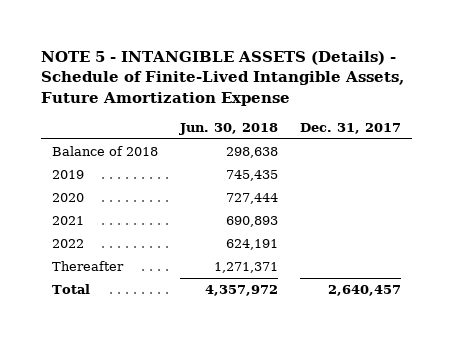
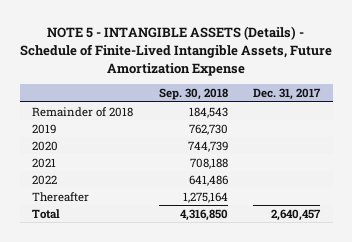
[178,123,278,136] Jun. 30, 2018 -> none
none -> [158,88,228,101] Sep. 30, 2018
[52,146,159,157] Balance of 2018 -> [32,106,134,117] Remainder of 2018

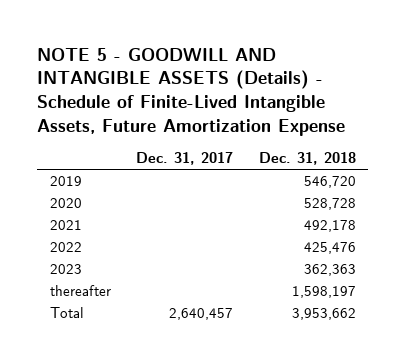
[20,26,333,76] NOTE 5 - INTANGIBLE ASSETS (Details) - Schedule of Finite-Lived Intangible Assets, Future Amortization Expense -> [37,47,346,136] NOTE 5 - GOODWILL AND INTANGIBLE ASSETS (Details) - Schedule of Finite-Lived Intangible Assets, Future Amortization Expense
[158,88,228,101] Sep. 30, 2018 -> none
none -> [258,152,356,166] Dec. 31, 2018
[32,106,134,117] Remainder of 2018 -> none
none -> [49,264,82,275] 2023
[32,191,90,202] Thereafter -> [49,285,111,297] thereafter

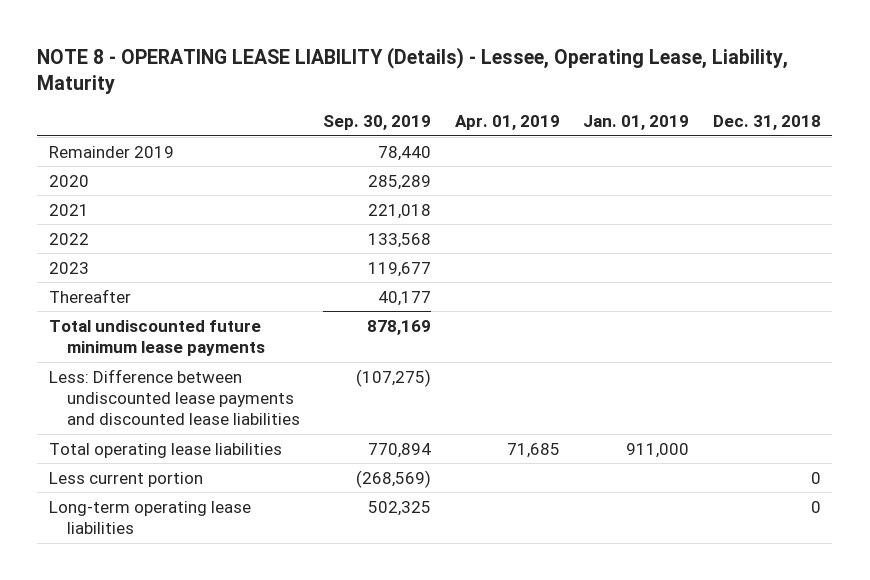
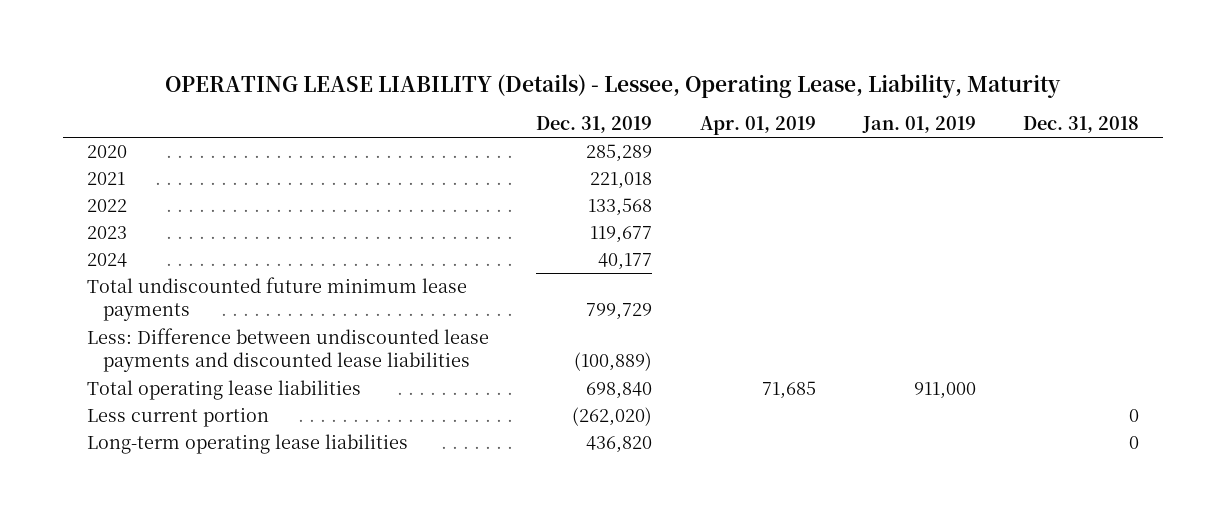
[37,46,789,94] NOTE 8 - OPERATING LEASE LIABILITY (Details) - Lessee, Operating Lease, Liability, Maturity -> [165,73,1062,98] OPERATING LEASE LIABILITY (Details) - Lessee, Operating Lease, Liability, Maturity
[323,115,432,131] Sep. 30, 2019 -> none
none -> [536,116,653,134] Dec. 31, 2019
[49,145,175,158] Remainder 2019 -> none
[49,288,132,303] Thereafter -> [87,253,128,268] 2024

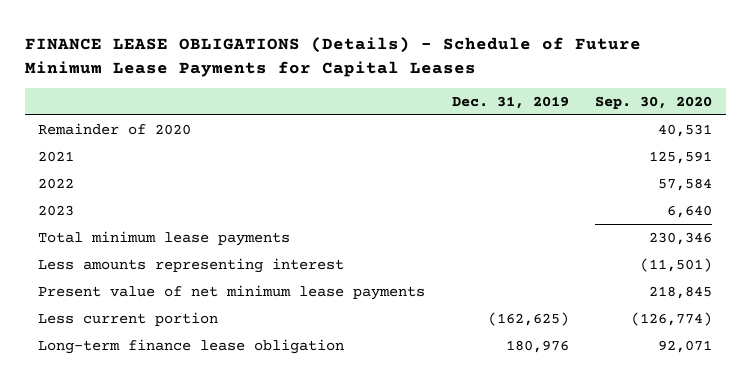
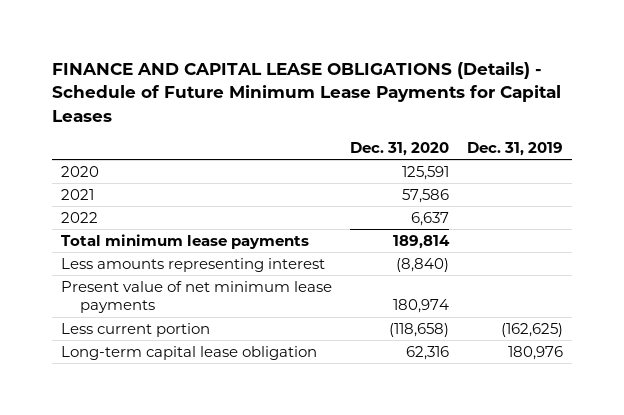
[24,36,641,77] FINANCE LEASE OBLIGATIONS (Details) - Schedule of Future Minimum Lease Payments for Capital Leases -> [51,62,561,122] FINANCE AND CAPITAL LEASE OBLIGATIONS (Details) - Schedule of Future Minimum Lease Payments for Capital Leases
[595,95,713,109] Sep. 30, 2020 -> none
none -> [350,142,450,157] Dec. 31, 2020
[38,122,192,135] Remainder of 2020 -> none
none -> [60,165,99,177] 2020
[38,204,75,216] 2023 -> none
[38,338,345,354] Long-term finance lease obligation -> [60,345,317,360] Long-term capital lease obligation

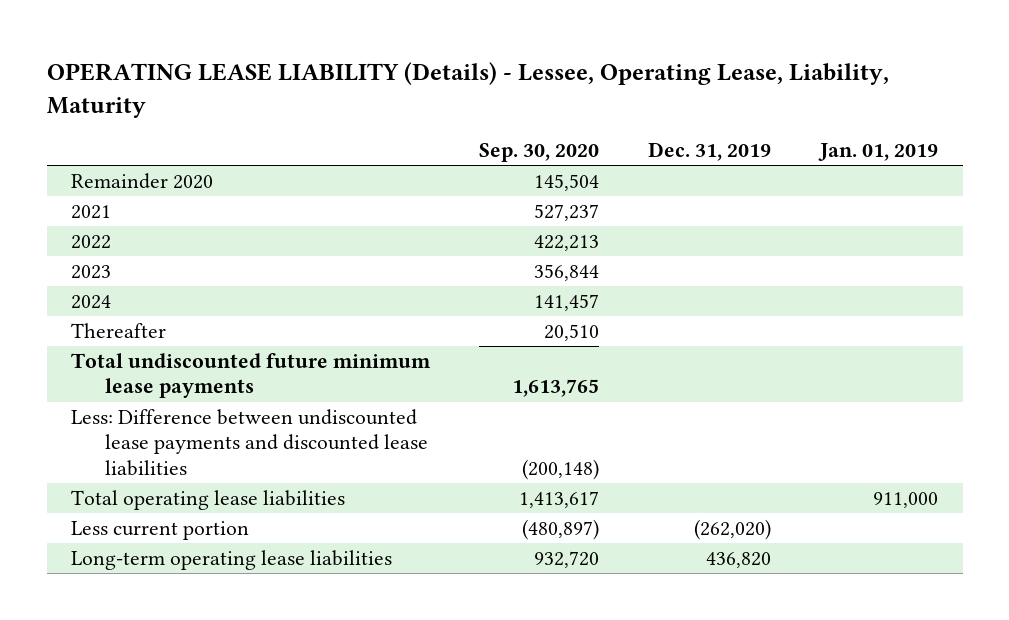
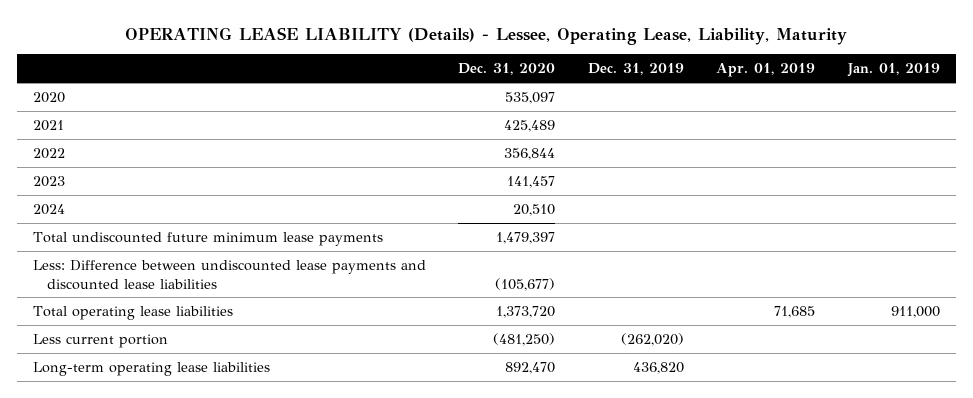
[479,142,600,162] Sep. 30, 2020 -> none
none -> [458,63,556,76] Dec. 31, 2020
none -> [716,63,816,78] Apr. 01, 2019
[71,173,214,190] Remainder 2020 -> [33,92,66,104] 2020
[71,323,167,339] Thereafter -> none

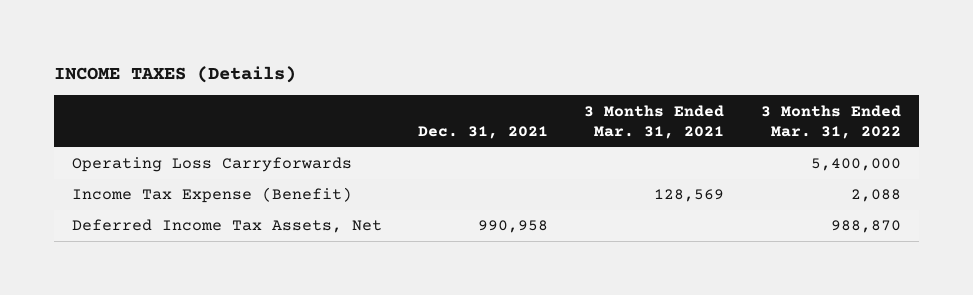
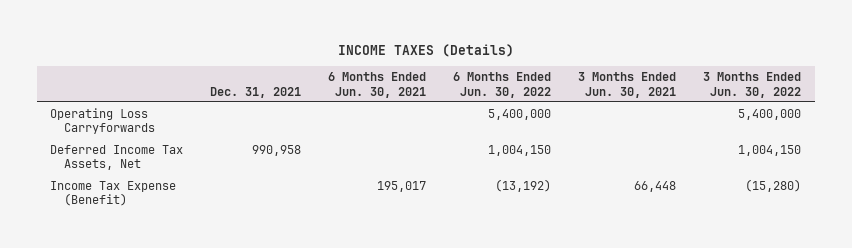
[584,104,725,139] 3 Months Ended Mar. 31, 2021 -> none
[760,104,901,139] 3 Months Ended Mar. 31, 2022 -> none
none -> [328,71,427,98] 6 Months Ended Jun. 30, 2021
none -> [453,71,552,98] 6 Months Ended Jun. 30, 2022
none -> [578,71,677,98] 3 Months Ended Jun. 30, 2021
none -> [703,71,802,98] 3 Months Ended Jun. 30, 2022
[71,187,352,204] Income Tax Expense (Benefit) -> [50,180,177,207] Income Tax Expense (Benefit)

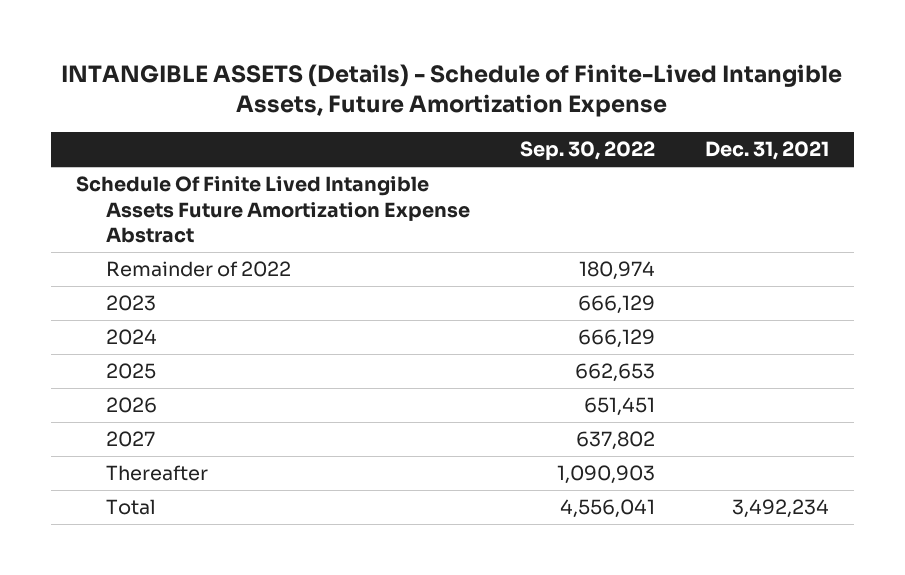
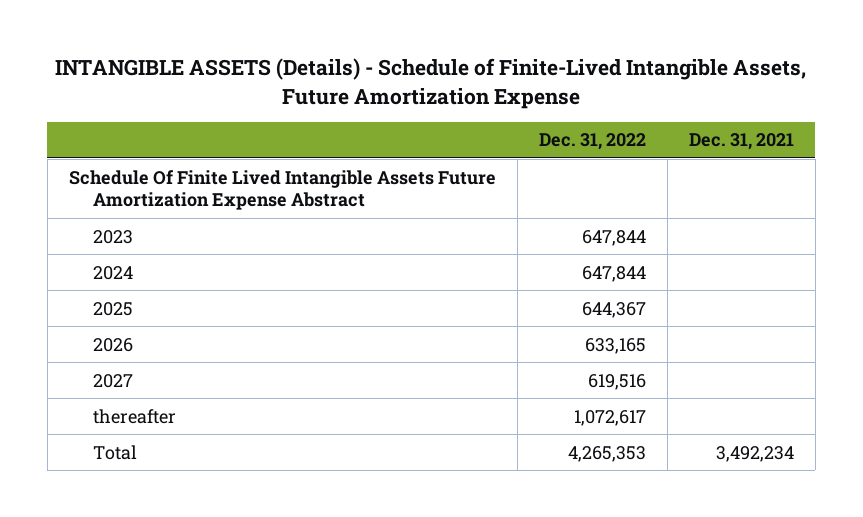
[519,141,655,161] Sep. 30, 2022 -> none
none -> [538,133,646,151] Dec. 31, 2022
[105,261,291,278] Remainder of 2022 -> none
[105,465,208,482] Thereafter -> [92,408,176,424] thereafter

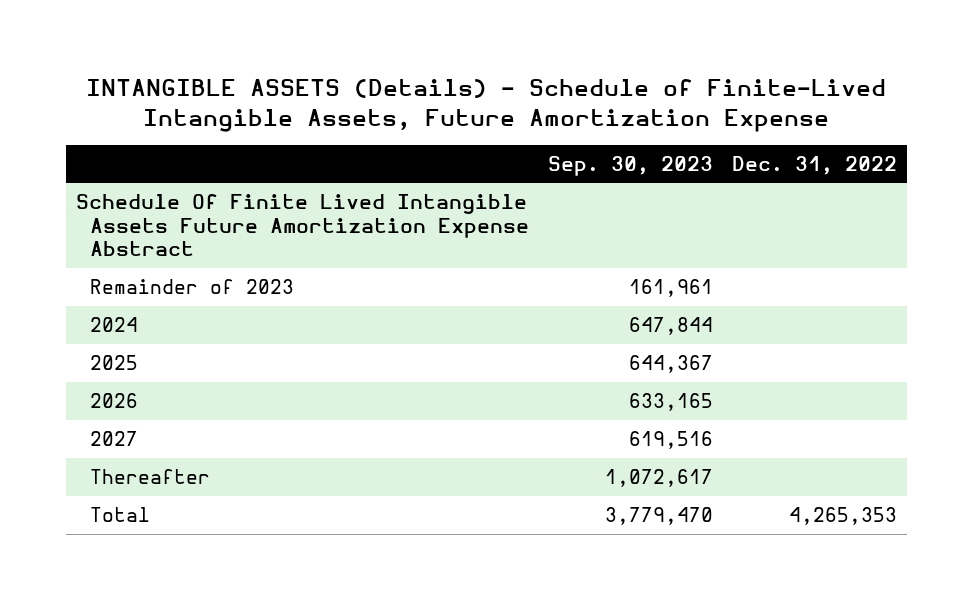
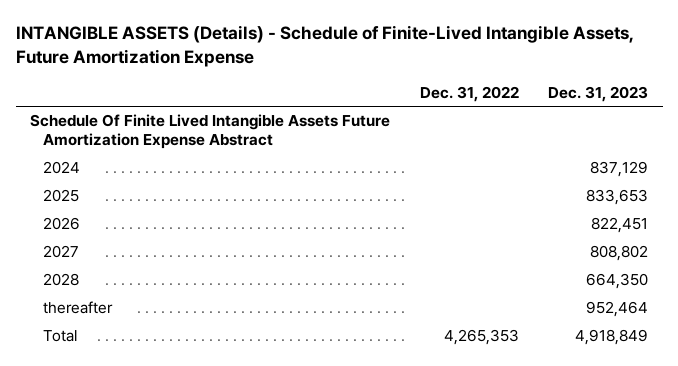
[547,155,713,176] Sep. 30, 2023 -> none
none -> [547,85,648,102] Dec. 31, 2023
[89,279,294,295] Remainder of 2023 -> none
none -> [43,273,80,287] 2028
[89,469,210,485] Thereafter -> [43,301,114,315] thereafter

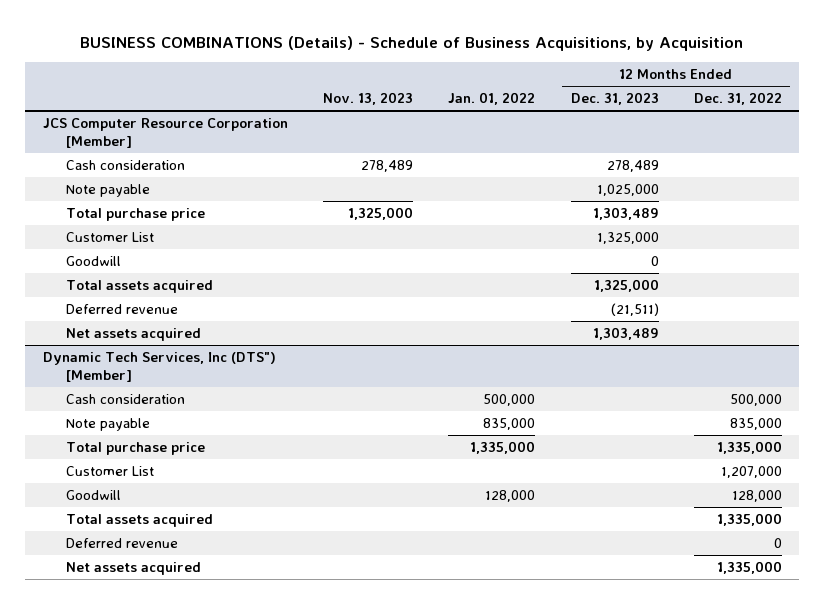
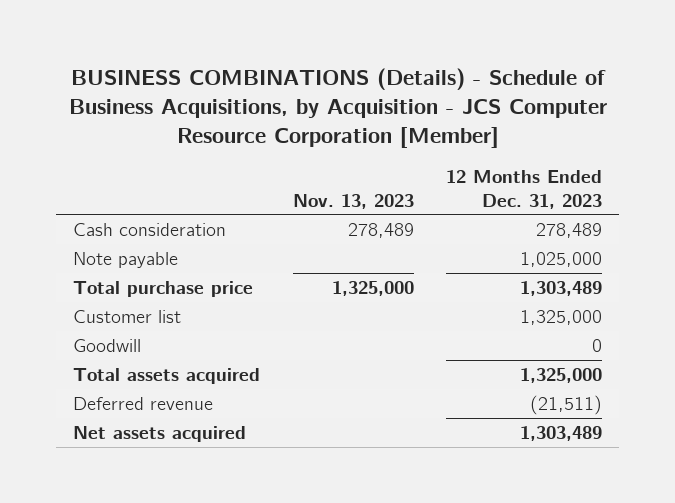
[80,35,744,51] BUSINESS COMBINATIONS (Details) - Schedule of Business Acquisitions, by Acquisition -> [68,68,607,149] BUSINESS COMBINATIONS (Details) - Schedule of Business Acquisitions, by Acquisition - JCS Computer Resource Corporation [Member]
[448,92,536,106] Jan. 01, 2022 -> none
[693,92,782,106] Dec. 31, 2022 -> none
[42,117,288,148] JCS Computer Resource Corporation [Member] -> none
[65,231,154,242] Customer List -> [72,309,181,323] Customer list
[42,351,276,382] Dynamic Tech Services, Inc (DTS") [Member] -> none
[65,393,185,404] Cash consideration -> none
[65,417,150,431] Note payable -> none
[65,441,205,455] Total purchase price -> none
[65,465,154,476] Customer List -> none
[65,489,121,500] Goodwill -> none
[65,513,213,527] Total assets acquired -> none
[65,537,178,548] Deferred revenue -> none
[65,561,201,575] Net assets acquired -> none

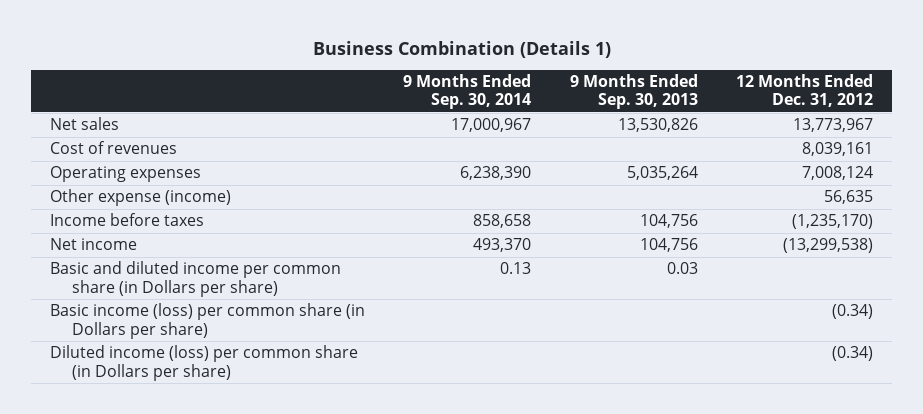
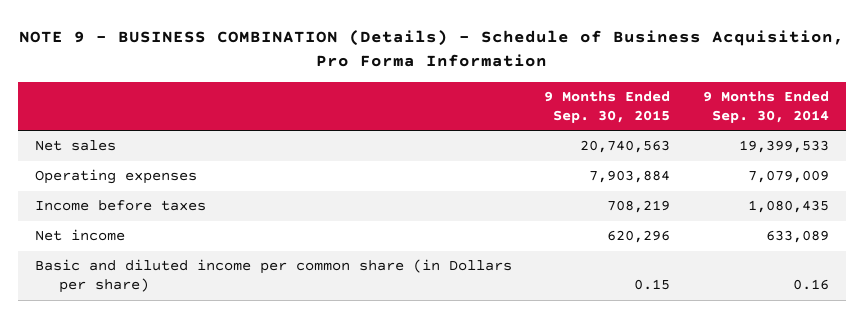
[312,40,611,58] Business Combination (Details 1) -> [18,30,844,68] NOTE 9 - BUSINESS COMBINATION (Details) - Schedule of Business Acquisition, Pro Forma Information
[569,74,698,110] 9 Months Ended Sep. 30, 2013 -> none
[736,74,874,108] 12 Months Ended Dec. 31, 2012 -> none
none -> [544,90,671,123] 9 Months Ended Sep. 30, 2015
[49,141,177,155] Cost of revenues -> none
[49,189,231,207] Other expense (income) -> none
[49,303,365,339] Basic income (loss) per common share (in Dollars per share) -> none
[49,345,358,381] Diluted income (loss) per common share (in Dollars per share) -> none
[451,118,532,133] 17,000,967 -> [739,140,830,154] 19,399,533
[460,166,532,181] 6,238,390 -> [748,170,830,184] 7,079,009
[473,214,532,229] 858,658 -> [748,200,830,214] 1,080,435
[473,238,532,253] 493,370 -> [766,230,830,244] 633,089
[500,262,532,275] 0.13 -> [793,279,830,291] 0.16

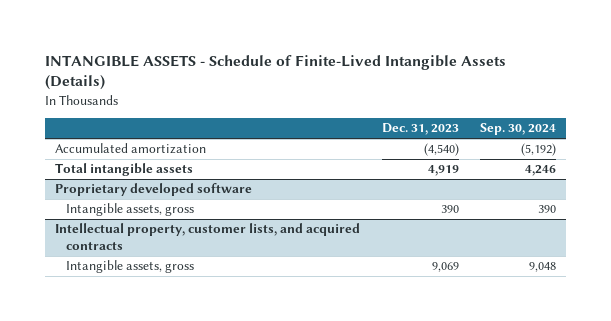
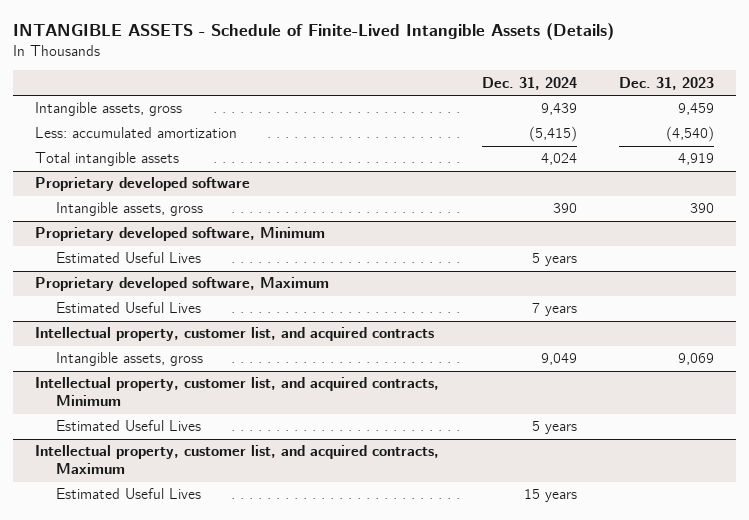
[479,123,556,136] Sep. 30, 2024 -> none
none -> [481,76,577,90] Dec. 31, 2024
none -> [34,102,182,117] Intangible assets, gross
[55,143,207,155] Accumulated amortization -> [34,127,237,139] Less: accumulated amortization
none -> [34,227,325,242] Proprietary developed software, Minimum
none -> [55,252,201,264] Estimated Useful Lives
none -> [34,277,329,292] Proprietary developed software, Maximum
none -> [55,302,201,314] Estimated Useful Lives
[55,223,361,251] Intellectual property, customer lists, and acquired contracts -> [34,327,434,342] Intellectual property, customer list, and acquired contracts
none -> [34,377,439,407] Intellectual property, customer list, and acquired contracts, Minimum
none -> [55,420,201,432] Estimated Useful Lives
none -> [34,445,439,475] Intellectual property, customer list, and acquired contracts, Maximum
none -> [55,488,201,500] Estimated Useful Lives

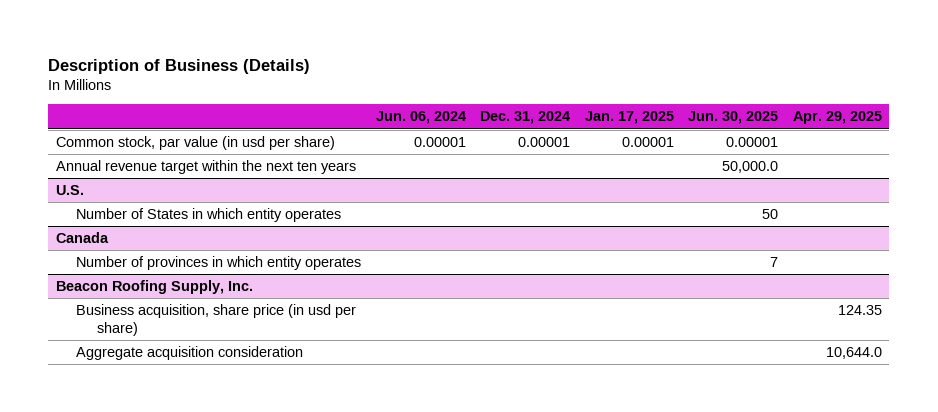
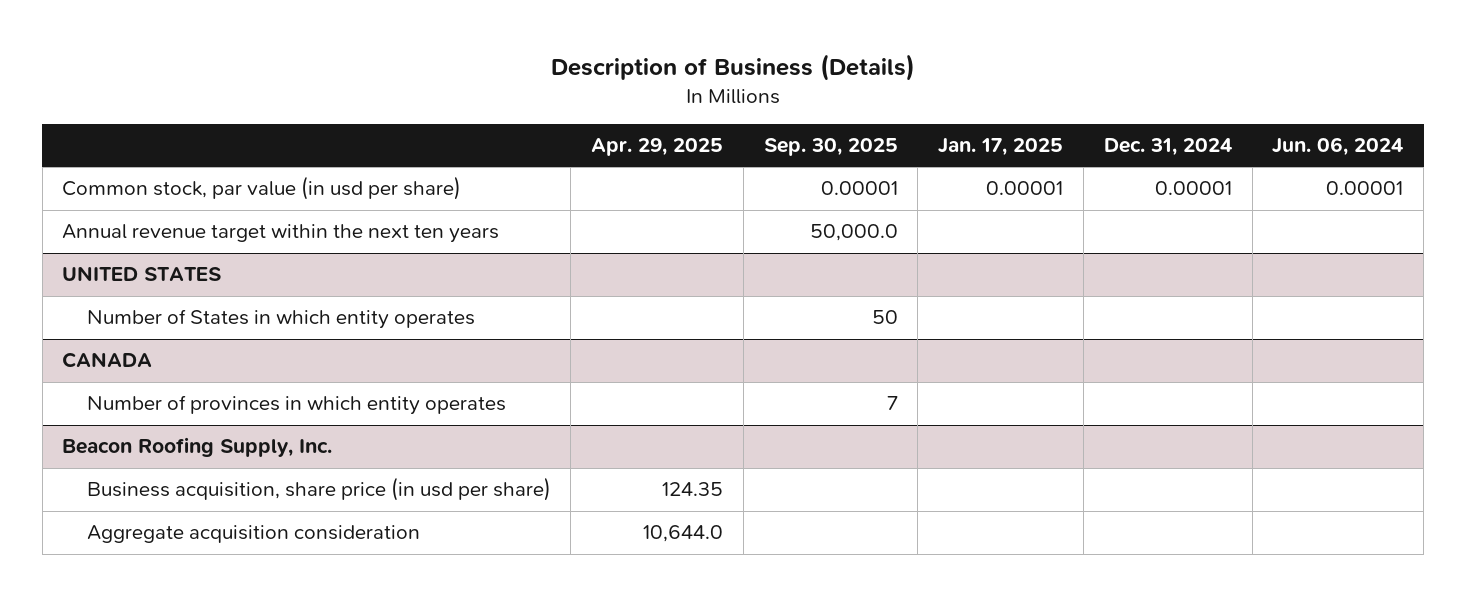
[688,111,779,125] Jun. 30, 2025 -> none
none -> [763,138,898,157] Sep. 30, 2025
[55,185,84,196] U.S. -> [62,266,222,282] UNITED STATES
[55,232,109,244] Canada -> [62,352,153,369] CANADA

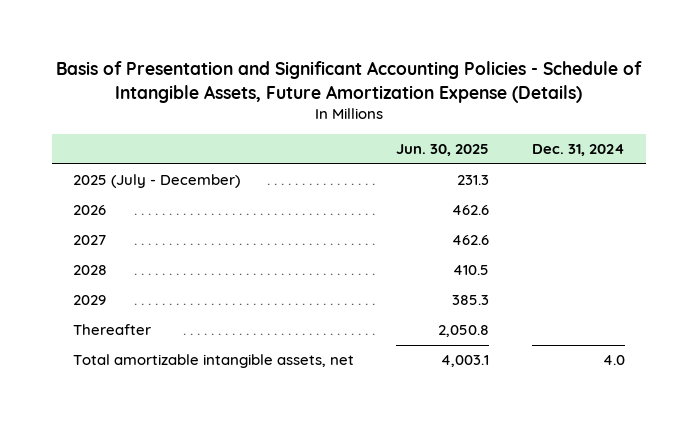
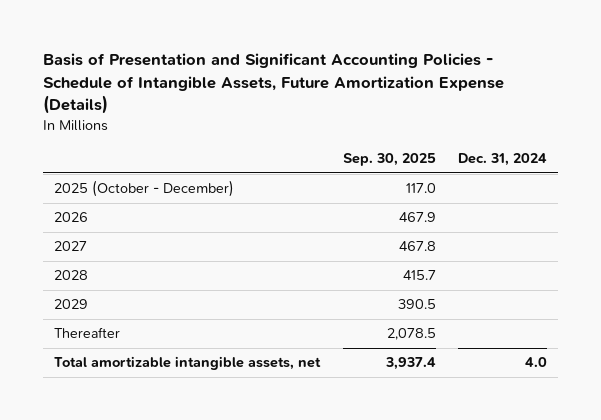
[396,144,490,157] Jun. 30, 2025 -> none
none -> [342,153,436,167] Sep. 30, 2025
[72,174,240,189] 2025 (July - December) -> [54,180,235,198] 2025 (October - December)

